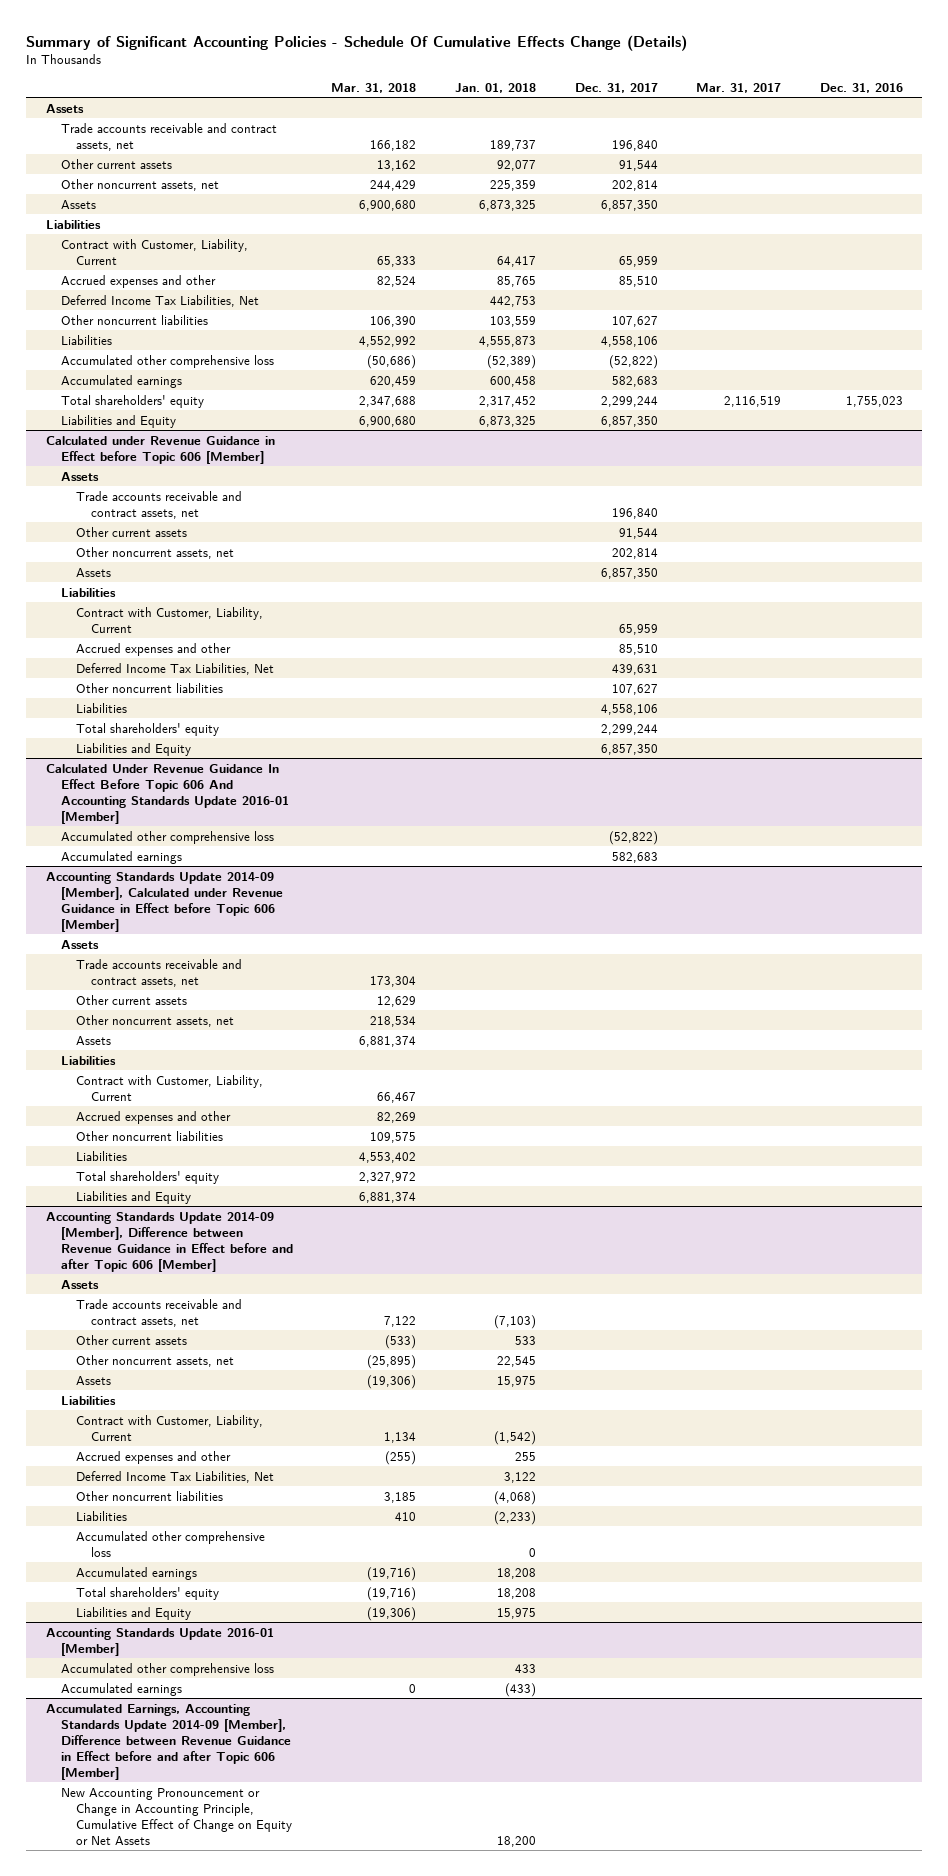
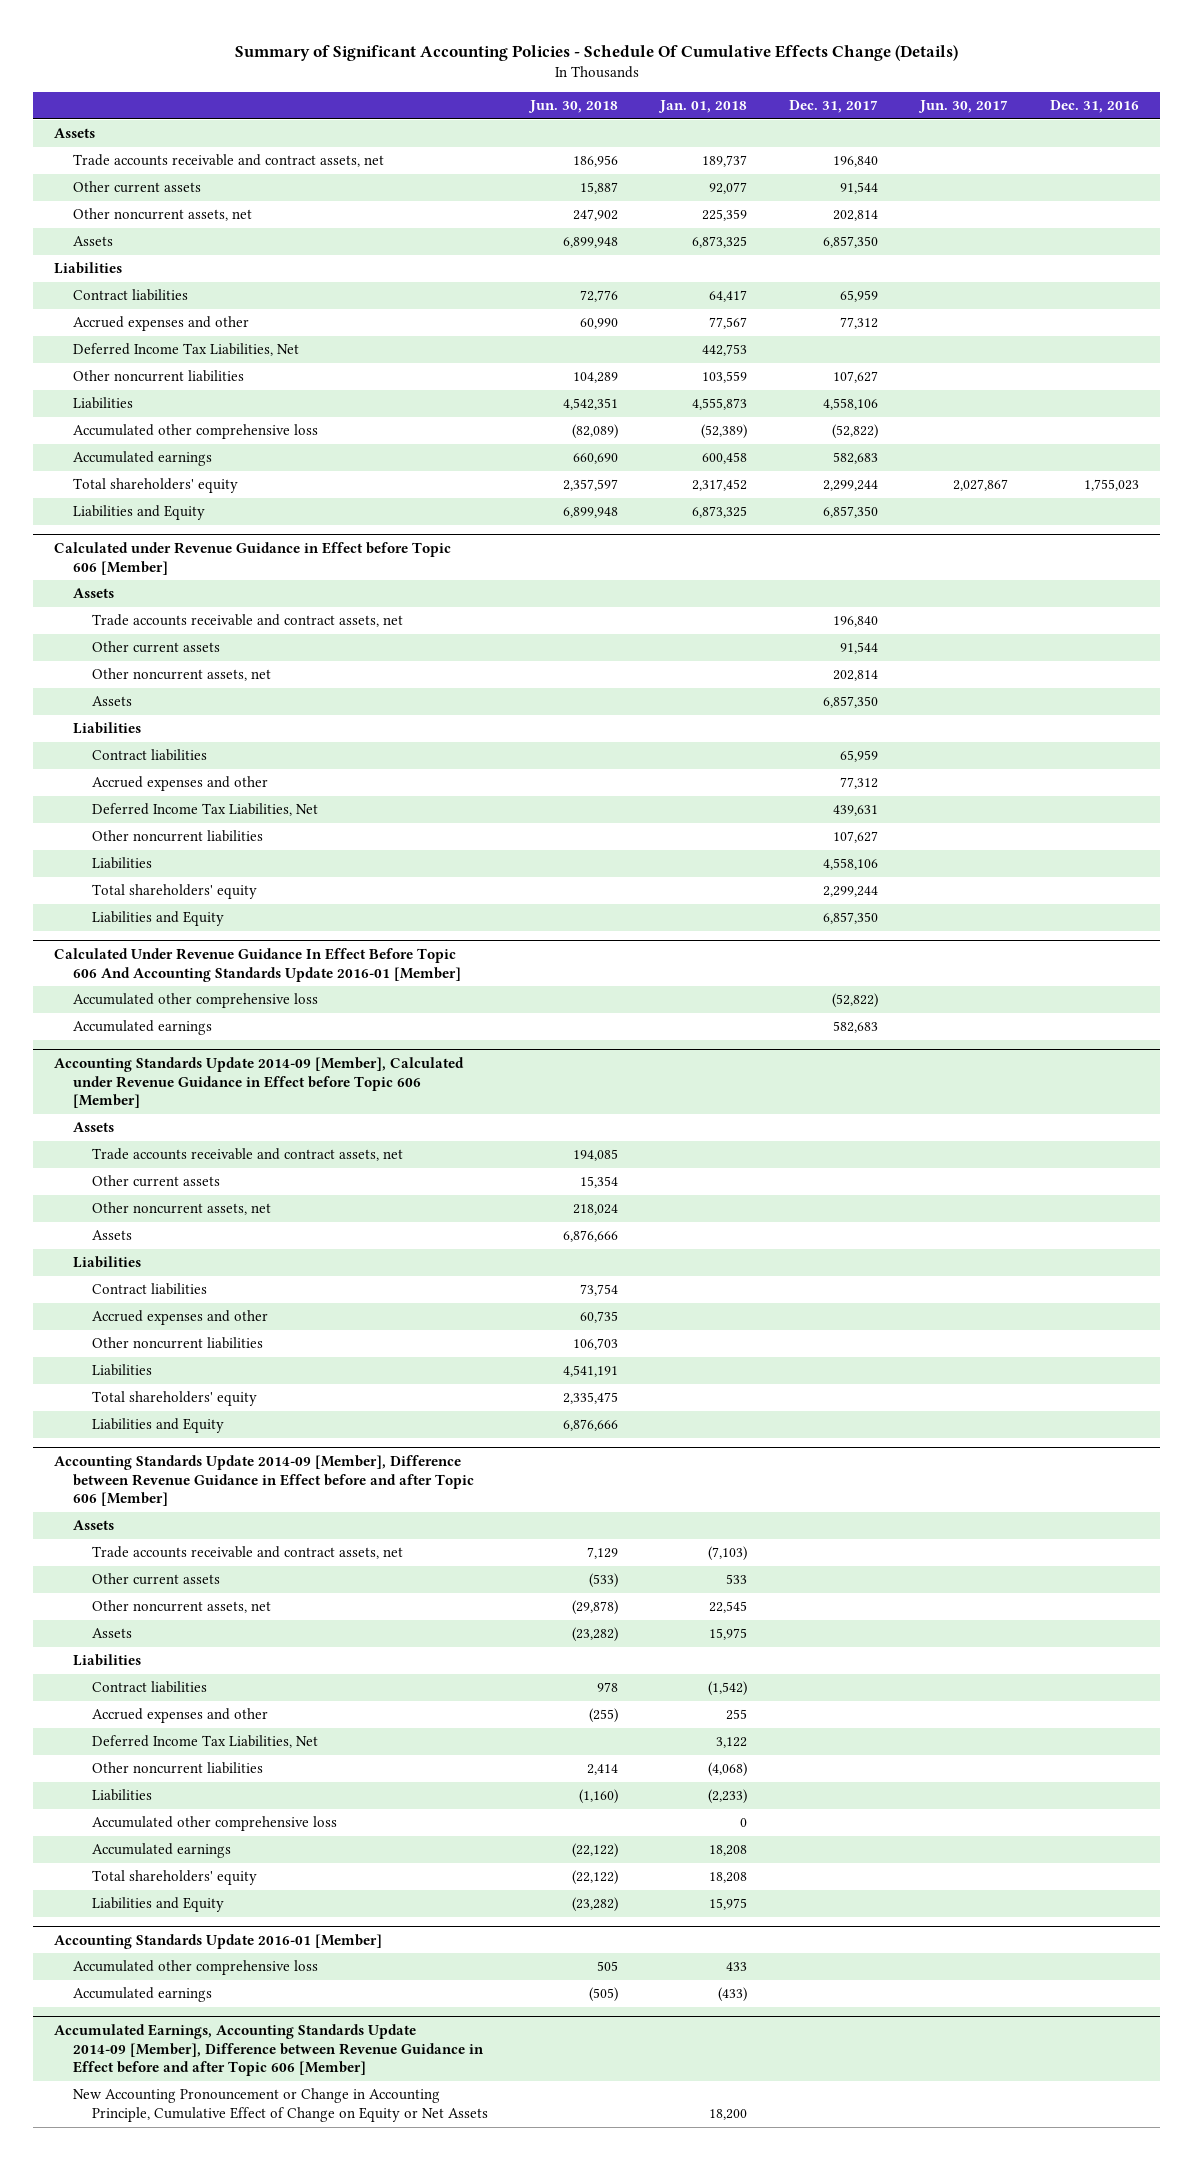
[331,82,417,93] Mar. 31, 2018 -> none
[696,82,782,93] Mar. 31, 2017 -> none
none -> [528,100,619,114] Jun. 30, 2018
none -> [918,100,1009,114] Jun. 30, 2017
[60,238,248,265] Contract with Customer, Liability, Current -> [73,289,189,302] Contract liabilities
[497,275,537,287] 85,765 -> [709,317,748,330] 77,567
[618,275,658,287] 85,510 -> [840,317,879,330] 77,312
[76,606,264,633] Contract with Customer, Liability, Current -> [92,749,208,762] Contract liabilities
[618,643,658,655] 85,510 -> [840,777,879,790] 77,312
[76,1074,264,1101] Contract with Customer, Liability, Current -> [92,1283,208,1296] Contract liabilities
[76,1414,264,1441] Contract with Customer, Liability, Current -> [92,1681,208,1694] Contract liabilities

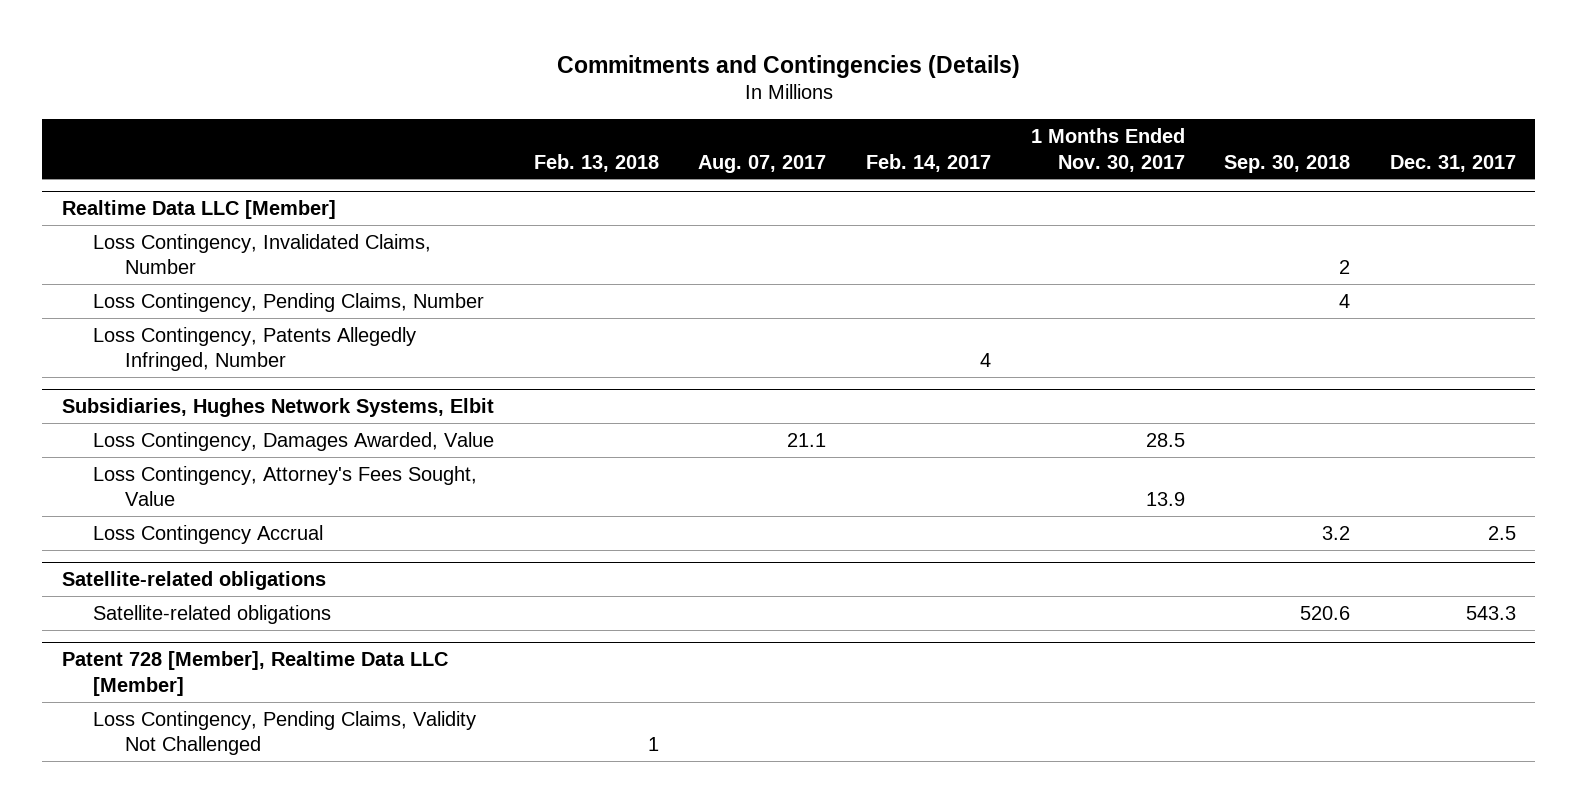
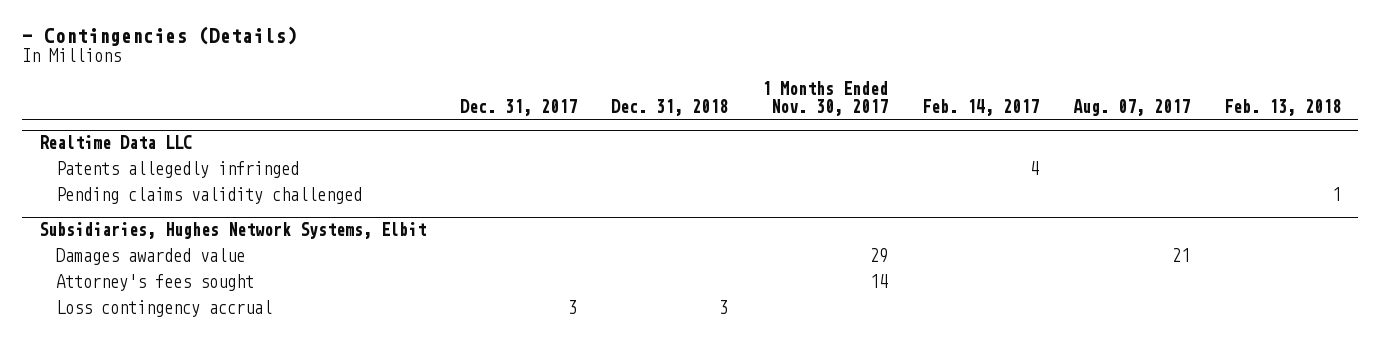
[556,54,1020,78] Commitments and Contingencies (Details) -> [21,26,297,47] - Contingencies (Details)
[1224,154,1351,173] Sep. 30, 2018 -> none
none -> [610,99,728,117] Dec. 31, 2018
[93,233,432,275] Loss Contingency, Invalidated Claims, Number -> none
[93,292,485,312] Loss Contingency, Pending Claims, Number -> none
[61,200,336,220] Realtime Data LLC [Member] -> [38,135,192,150] Realtime Data LLC
[93,326,417,372] Loss Contingency, Patents Allegedly Infringed, Number -> [56,161,300,179] Patents allegedly infringed
none -> [56,187,363,205] Pending claims validity challenged
[61,571,326,591] Satellite-related obligations -> none
[93,604,332,624] Satellite-related obligations -> none
[61,651,448,697] Patent 728 [Member], Realtime Data LLC [Member] -> none
[93,710,477,756] Loss Contingency, Pending Claims, Validity Not Challenged -> none
[93,431,495,451] Loss Contingency, Damages Awarded, Value -> [56,248,246,266] Damages awarded value
[787,432,827,447] 21.1 -> [1172,248,1191,263] 21
[1145,432,1185,447] 28.5 -> [870,248,889,264] 29
[93,465,478,507] Loss Contingency, Attorney's Fees Sought, Value -> [56,274,255,292] Attorney's fees sought
[1145,492,1185,507] 13.9 -> [870,274,889,289] 14
[93,524,324,544] Loss Contingency Accrual -> [56,300,273,318] Loss contingency accrual
[1487,525,1516,540] 2.5 -> [567,300,577,315] 3

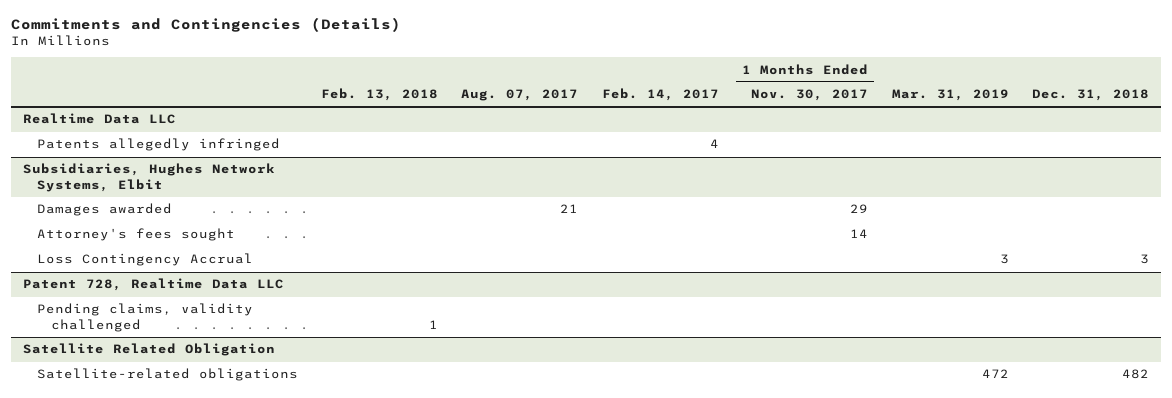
[21,26,297,47] - Contingencies (Details) -> [10,17,401,33] Commitments and Contingencies (Details)
[459,99,577,117] Dec. 31, 2017 -> none
none -> [891,89,1009,102] Mar. 31, 2019
[56,187,363,205] Pending claims validity challenged -> none
[56,248,246,266] Damages awarded value -> [36,203,172,217] Damages awarded
[56,300,273,318] Loss contingency accrual -> [36,253,253,267] Loss Contingency Accrual
none -> [22,278,284,292] Patent 728, Realtime Data LLC
none -> [36,303,253,332] Pending claims, validity challenged
none -> [22,343,275,357] Satellite Related Obligation
none -> [36,368,298,382] Satellite-related obligations

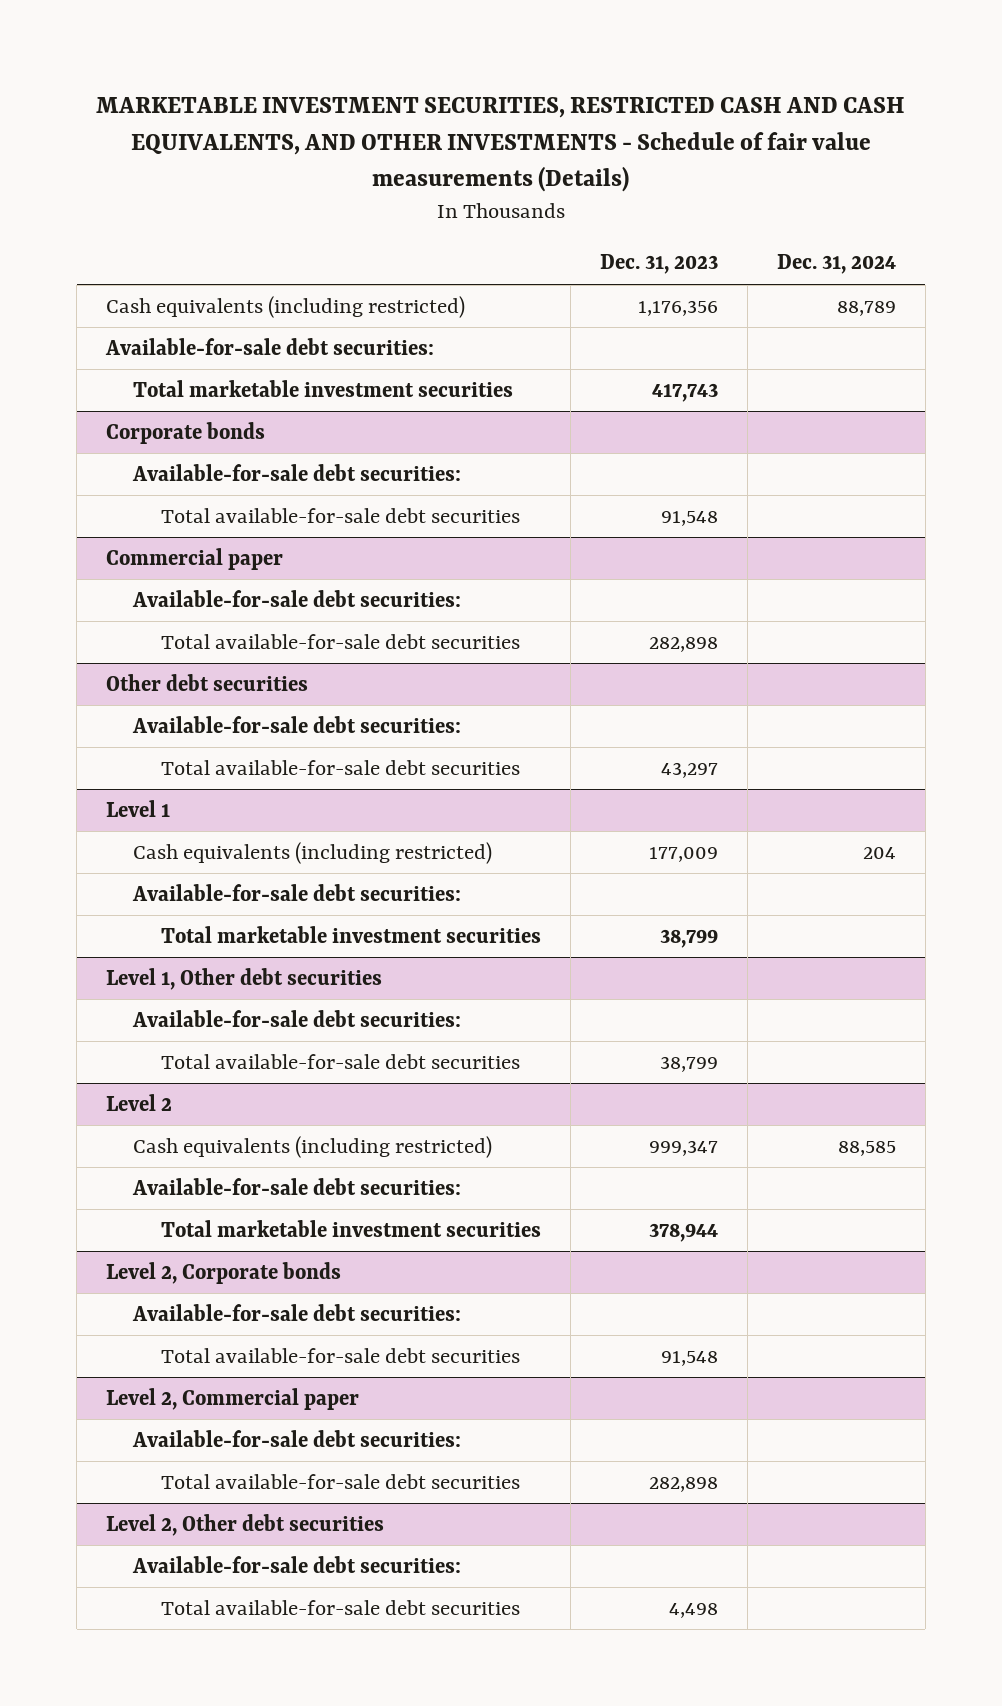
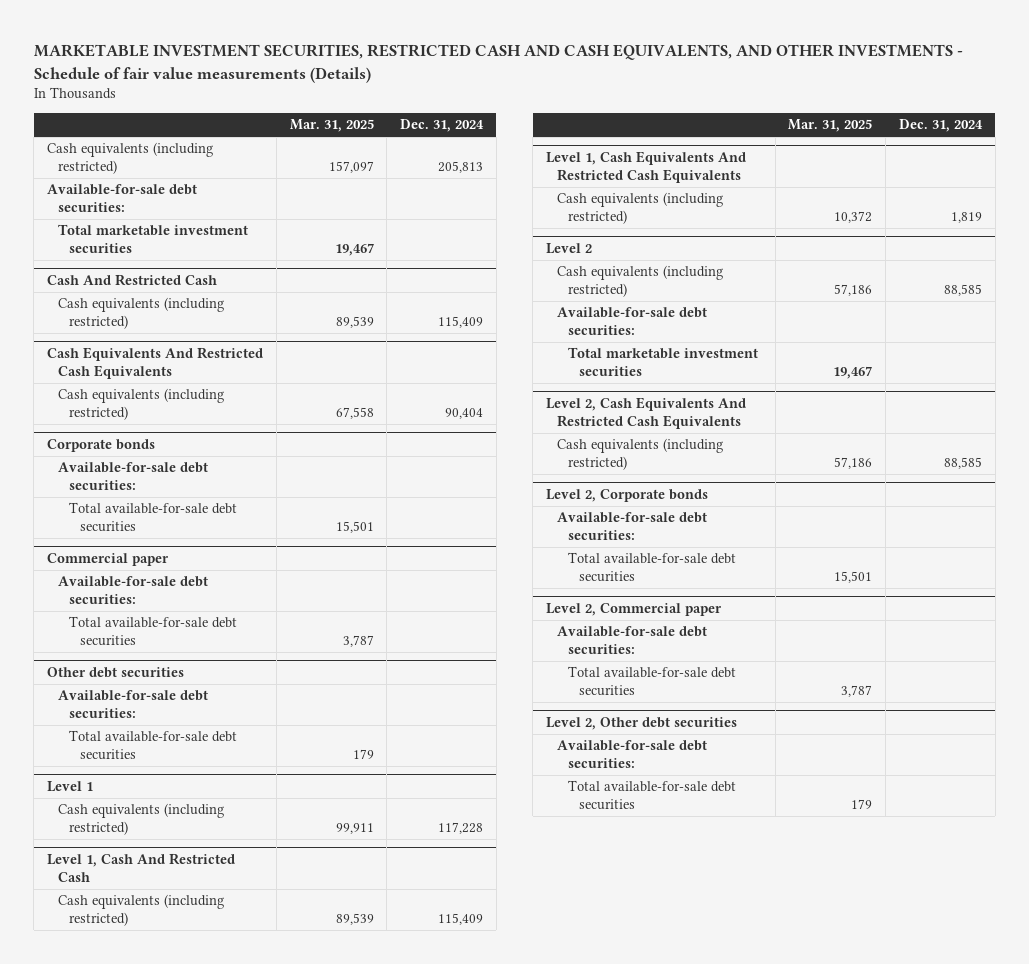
[599,254,718,275] Dec. 31, 2023 -> none
none -> [289,119,374,133] Mar. 31, 2025
[836,300,896,316] 88,789 -> [438,160,484,173] 205,813
none -> [47,274,218,287] Cash And Restricted Cash
none -> [58,297,225,329] Cash equivalents (including restricted)
none -> [47,347,264,379] Cash Equivalents And Restricted Cash Equivalents
none -> [58,388,225,420] Cash equivalents (including restricted)
[132,883,462,901] Available-for-sale debt securities: -> none
[160,925,541,943] Total marketable investment securities -> none
[106,967,383,990] Level 1, Other debt securities -> none
[132,1009,462,1027] Available-for-sale debt securities: -> none
[160,1053,520,1069] Total available-for-sale debt securities -> none
[862,846,896,859] 204 -> [438,821,484,834] 117,228
none -> [47,853,236,882] Level 1, Cash And Restricted Cash
none -> [58,894,225,926] Cash equivalents (including restricted)
none -> [545,151,746,183] Level 1, Cash Equivalents And Restricted Cash Equivalents
none -> [556,192,723,224] Cash equivalents (including restricted)
none -> [545,397,746,429] Level 2, Cash Equivalents And Restricted Cash Equivalents
none -> [556,438,723,470] Cash equivalents (including restricted)

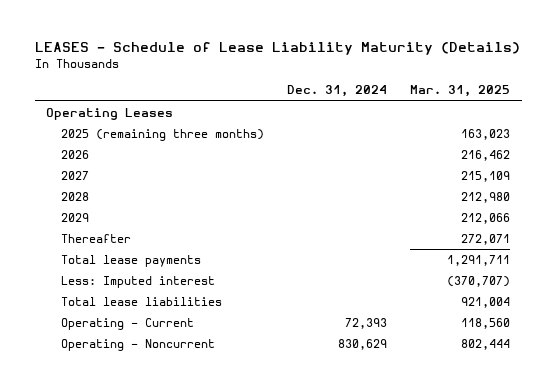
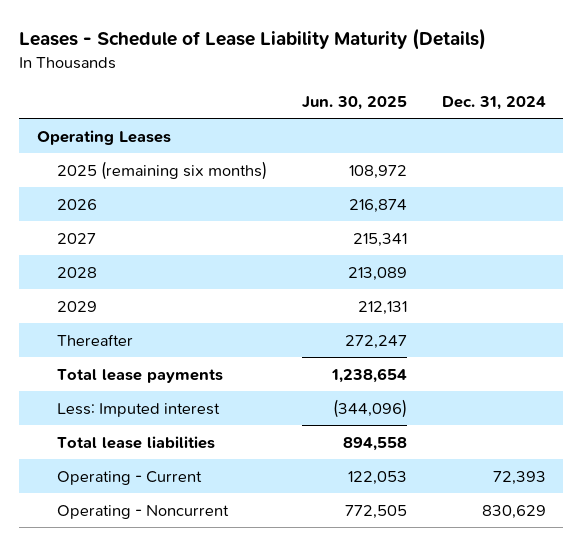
[34,42,520,56] LEASES - Schedule of Lease Liability Maturity (Details) -> [19,28,487,51] Leases - Schedule of Lease Liability Maturity (Details)
[410,85,511,98] Mar. 31, 2025 -> none
none -> [301,95,407,110] Jun. 30, 2025
[61,128,265,141] 2025 (remaining three months) -> [57,160,268,180] 2025 (remaining six months)

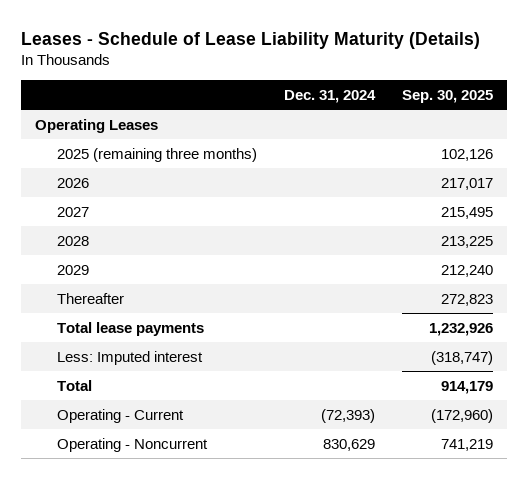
[301,95,407,110] Jun. 30, 2025 -> none
none -> [402,90,494,104] Sep. 30, 2025
[57,160,268,180] 2025 (remaining six months) -> [56,147,257,162] 2025 (remaining three months)
[57,435,216,449] Total lease liabilities -> [56,379,92,391] Total
[492,470,546,485] 72,393 -> [320,408,375,423] (72,393)

